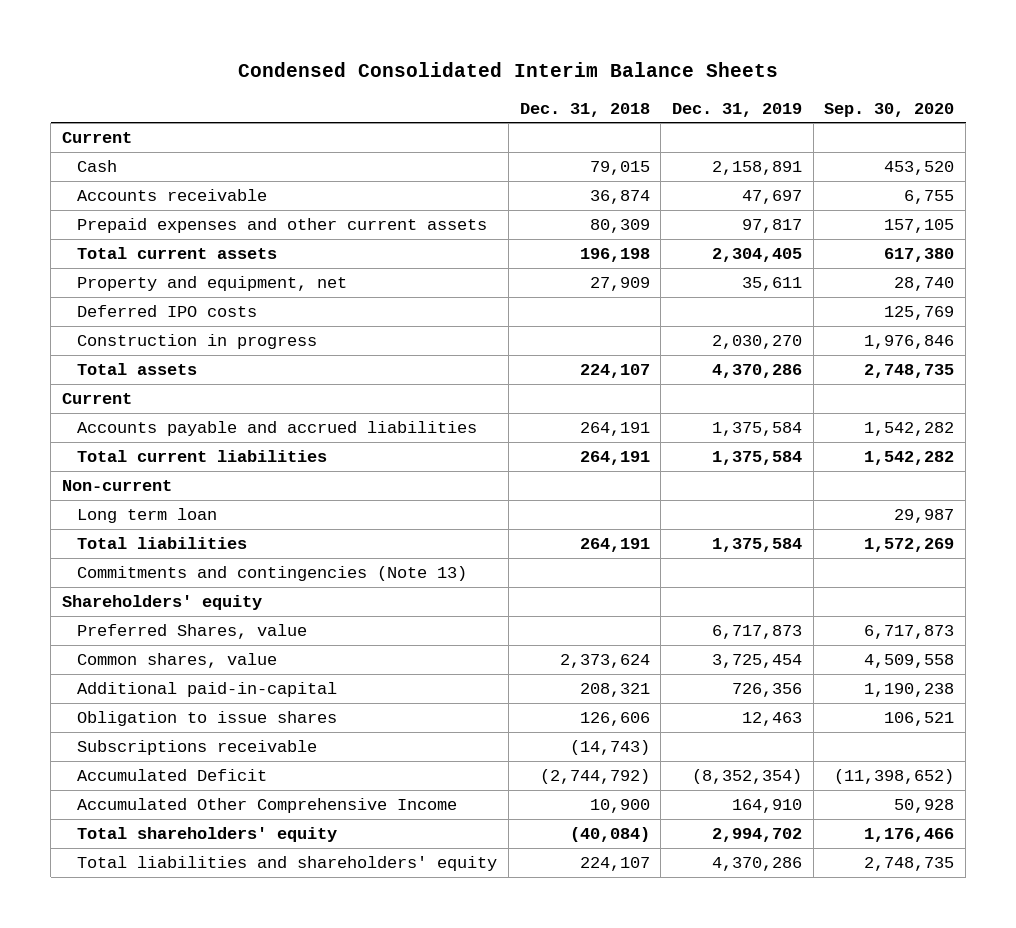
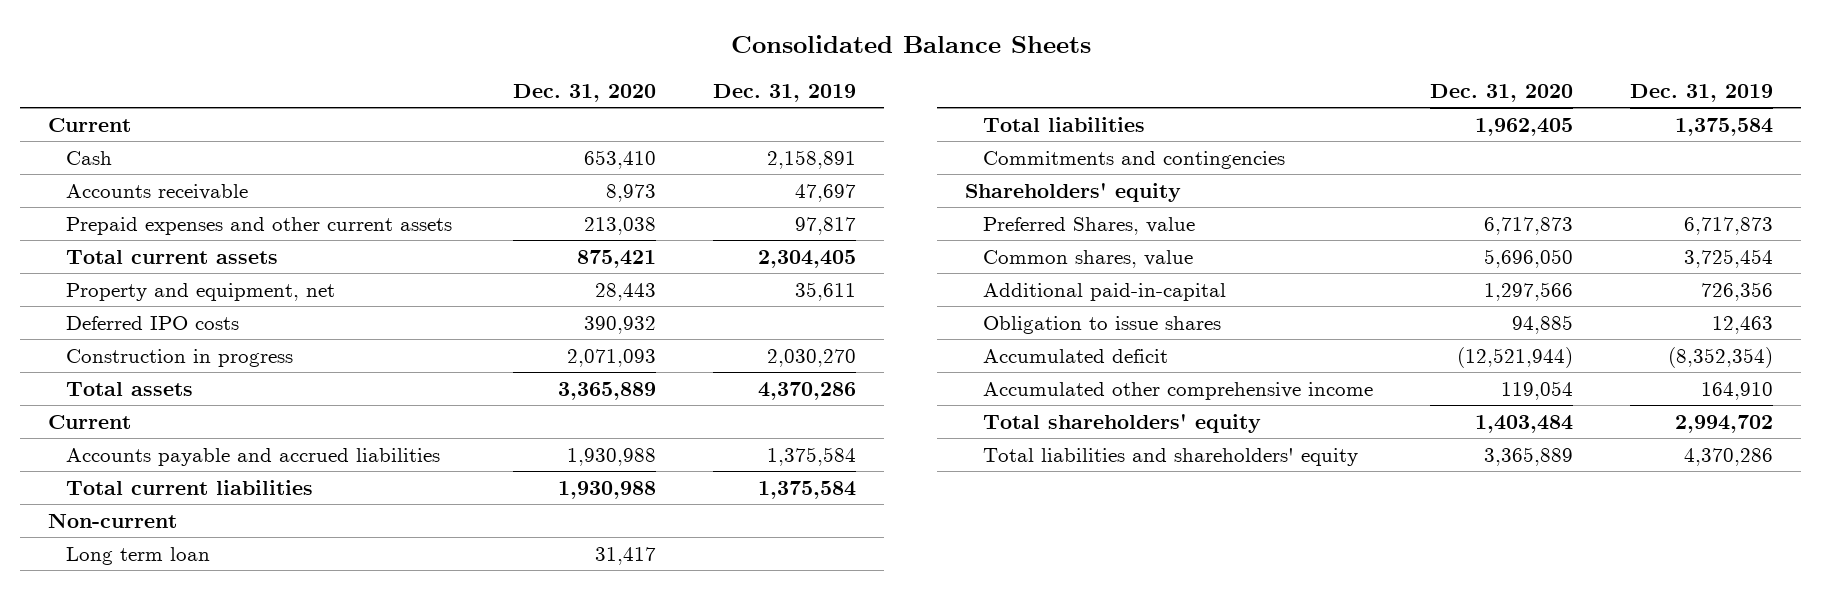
[238,62,779,78] Condensed Consolidated Interim Balance Sheets -> [730,34,1091,53] Consolidated Balance Sheets
[519,102,650,117] Dec. 31, 2018 -> none
[824,102,955,117] Sep. 30, 2020 -> none
none -> [513,83,657,102] Dec. 31, 2020
[77,565,468,581] Commitments and contingencies (Note 13) -> [983,150,1286,169] Commitments and contingencies
[77,739,318,755] Subscriptions receivable -> none
[77,768,268,781] Accumulated Deficit -> [983,348,1169,363] Accumulated deficit
[77,797,458,813] Accumulated Other Comprehensive Income -> [983,381,1374,400] Accumulated other comprehensive income

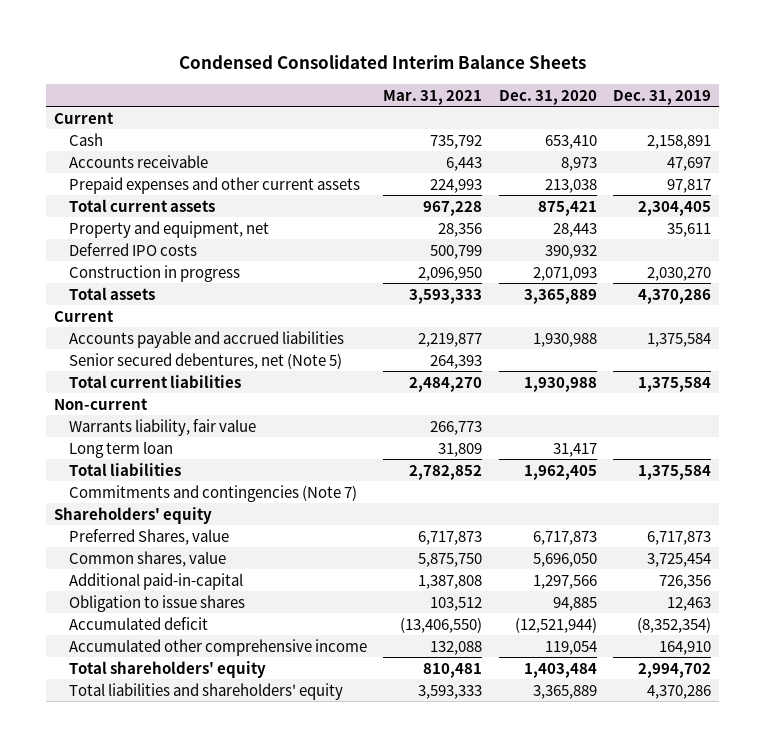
[730,34,1091,53] Consolidated Balance Sheets -> [178,54,586,69] Condensed Consolidated Interim Balance Sheets
none -> [383,89,483,105] Mar. 31, 2021
none -> [68,352,342,369] Senior secured debentures, net (Note 5)
none -> [68,418,256,436] Warrants liability, fair value
[983,150,1286,169] Commitments and contingencies -> [68,484,357,502] Commitments and contingencies (Note 7)

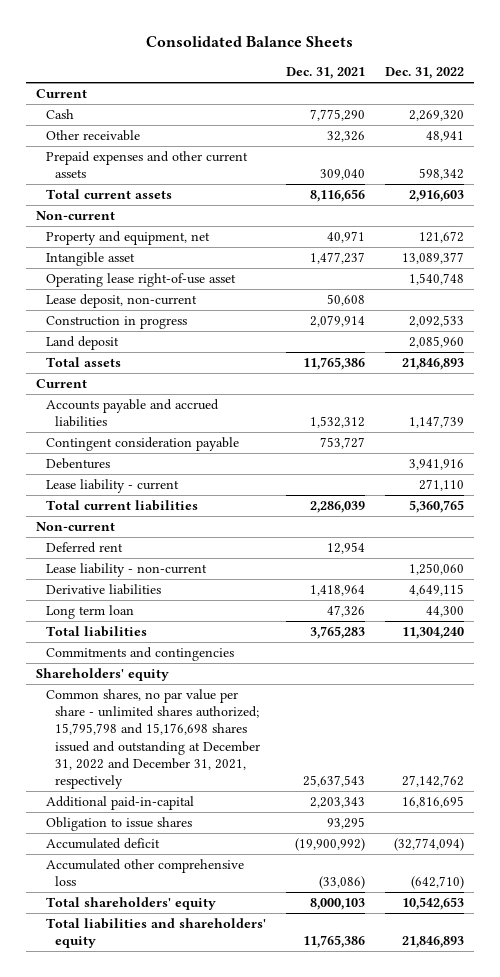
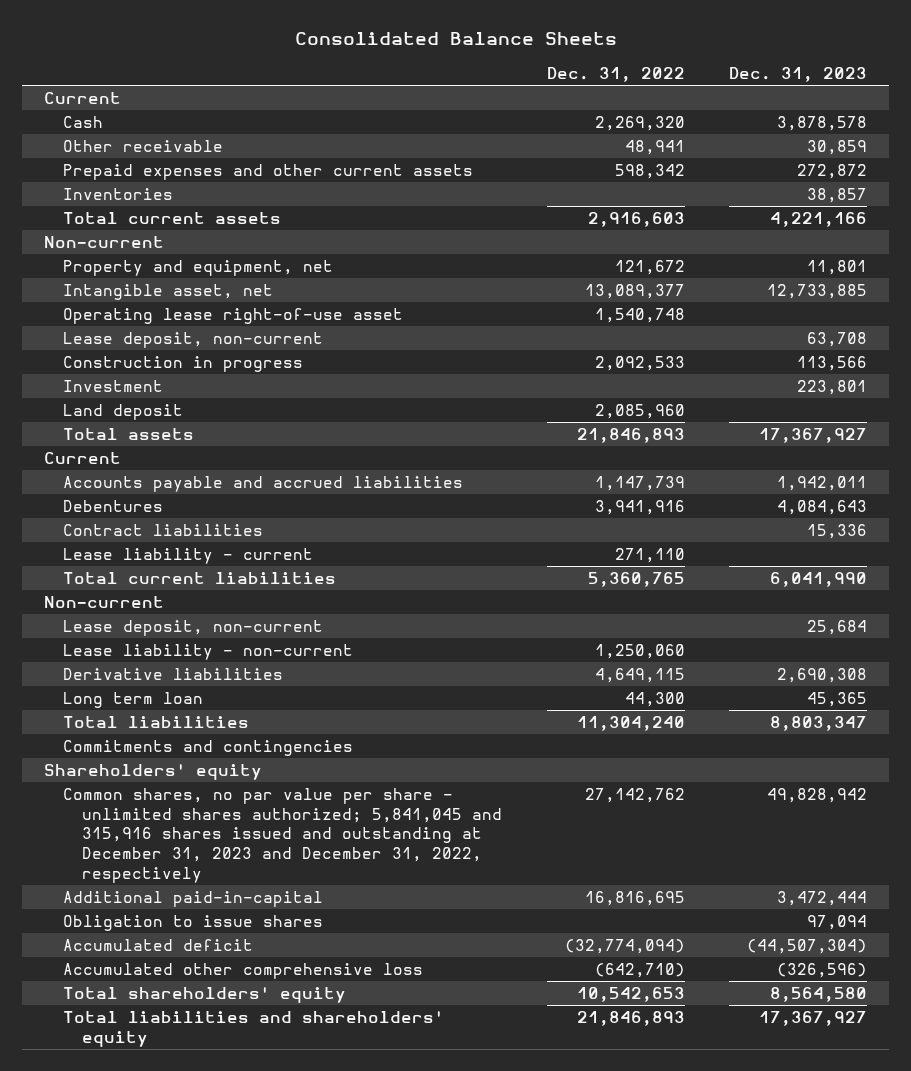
[285,67,365,80] Dec. 31, 2021 -> none
none -> [729,66,868,82] Dec. 31, 2023
none -> [63,187,174,200] Inventories
[45,252,135,267] Intangible asset -> [63,283,274,300] Intangible asset, net
none -> [63,379,164,392] Investment
[45,437,239,452] Contingent consideration payable -> none
none -> [63,523,264,536] Contract liabilities
[45,542,123,554] Deferred rent -> none
none -> [63,619,324,636] Lease deposit, non-current
[45,689,261,790] Common shares, no par value per share - unlimited shares authorized; 15,795,798 and 15,176,698 shares issued and outstanding at December 31, 2022 and December 31, 2021, respectively -> [63,787,503,883] Common shares, no par value per share - unlimited shares authorized; 5,841,045 and 315,916 shares issued and outstanding at December 31, 2023 and December 31, 2022, respectively

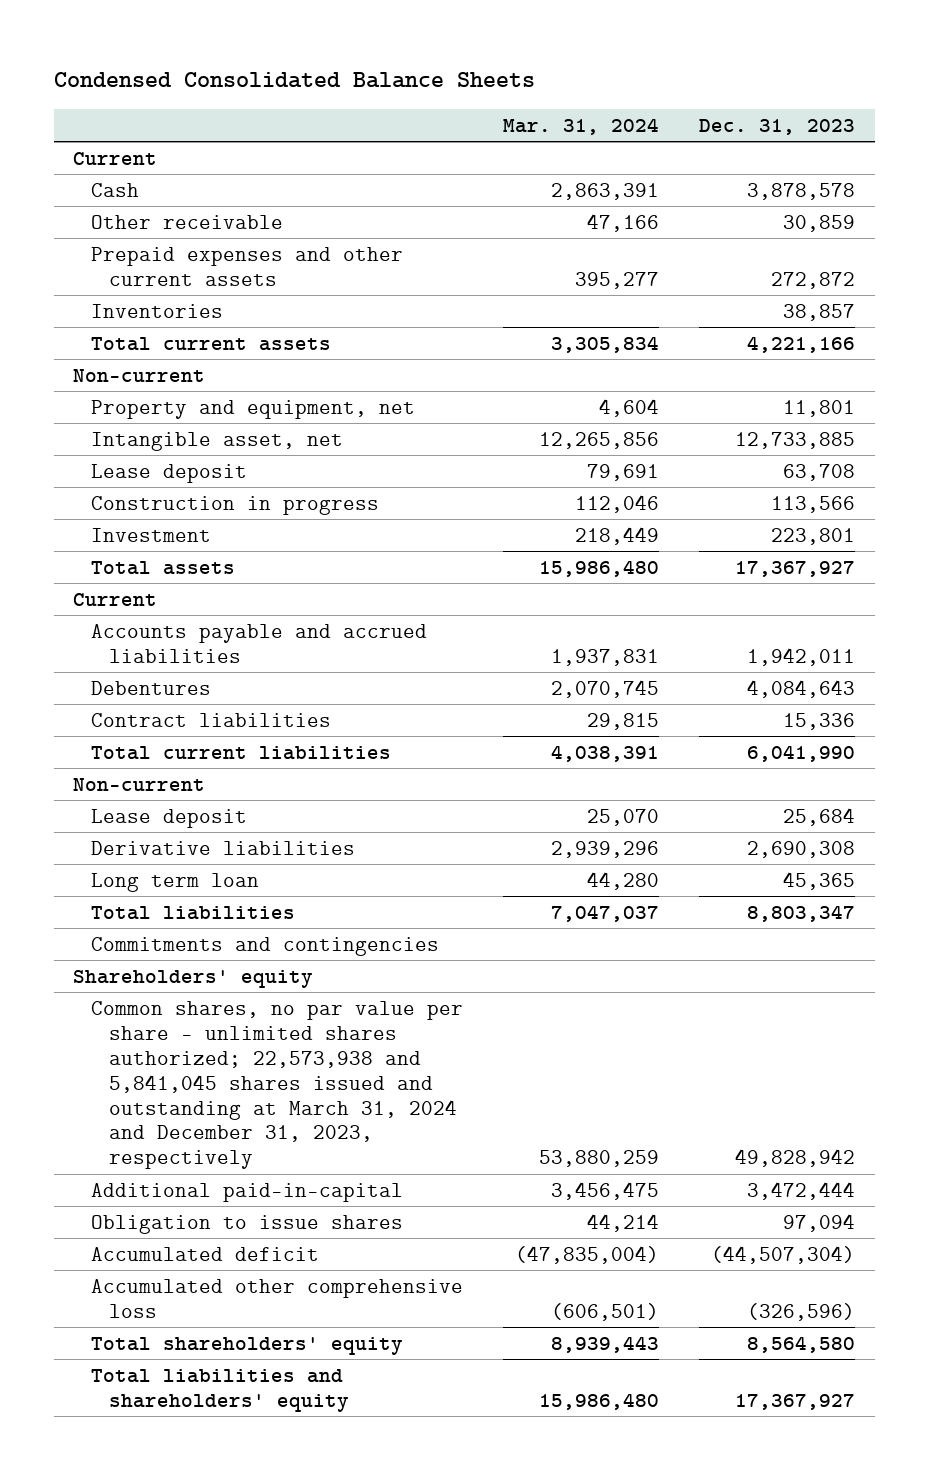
[294,32,617,46] Consolidated Balance Sheets -> [53,72,535,89] Condensed Consolidated Balance Sheets
[546,66,685,82] Dec. 31, 2022 -> none
none -> [502,117,659,135] Mar. 31, 2024
[63,307,404,324] Operating lease right-of-use asset -> none
[63,331,324,348] Lease deposit, non-current -> [91,463,248,483] Lease deposit
[63,403,184,420] Land deposit -> none
[63,547,314,564] Lease liability - current -> none
[63,643,354,660] Lease liability - non-current -> none
[63,619,324,636] Lease deposit, non-current -> [91,808,248,828] Lease deposit
[63,787,503,883] Common shares, no par value per share - unlimited shares authorized; 5,841,045 and 315,916 shares issued and outstanding at December 31, 2023 and December 31, 2022, respectively -> [91,1000,464,1170] Common shares, no par value per share - unlimited shares authorized; 22,573,938 and 5,841,045 shares issued and outstanding at March 31, 2024 and December 31, 2023, respectively

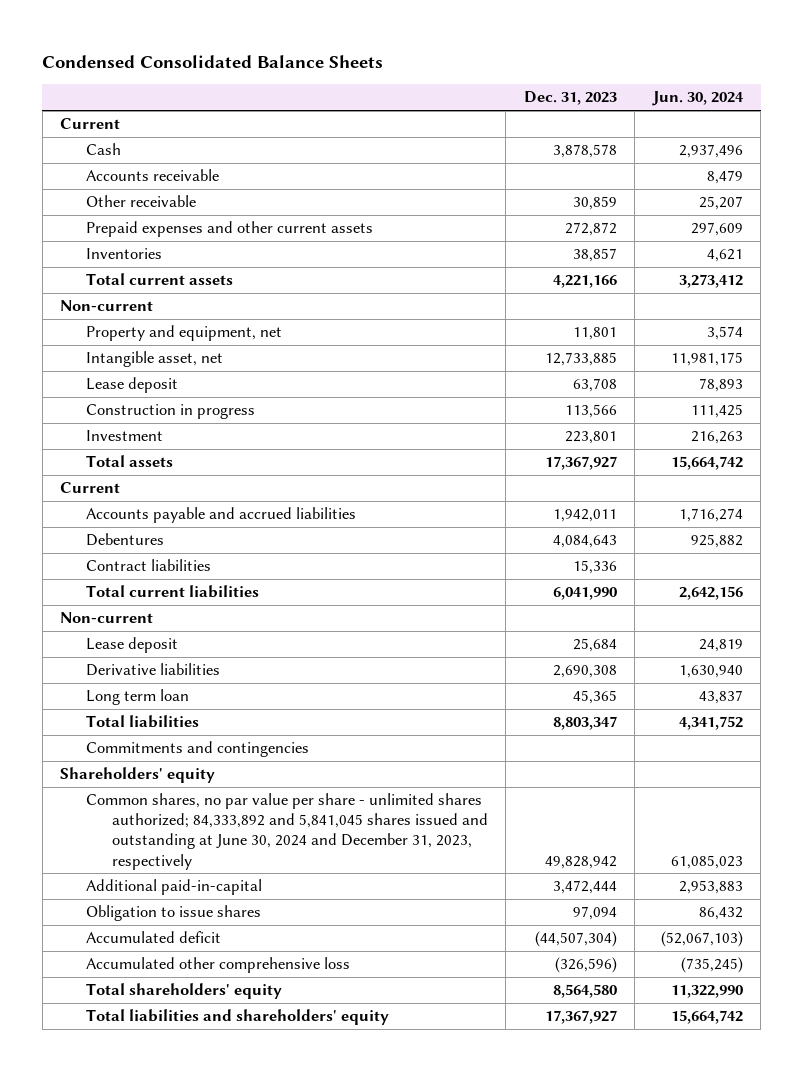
[502,117,659,135] Mar. 31, 2024 -> none
none -> [651,91,744,107] Jun. 30, 2024
none -> [85,169,219,182] Accounts receivable
[91,1000,464,1170] Common shares, no par value per share - unlimited shares authorized; 22,573,938 and 5,841,045 shares issued and outstanding at March 31, 2024 and December 31, 2023, respectively -> [85,793,488,870] Common shares, no par value per share - unlimited shares authorized; 84,333,892 and 5,841,045 shares issued and outstanding at June 30, 2024 and December 31, 2023, respectively

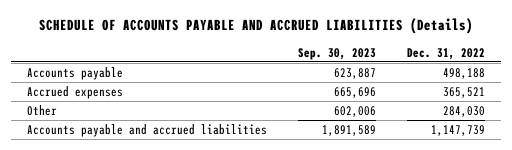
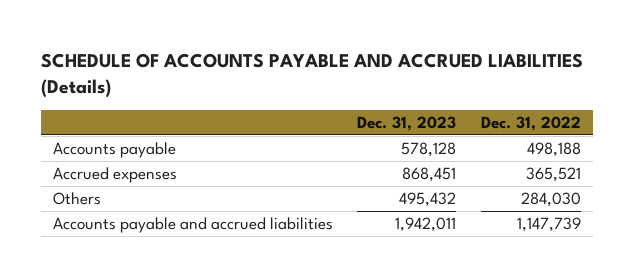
[297,47,376,60] Sep. 30, 2023 -> none
none -> [357,115,457,131] Dec. 31, 2023
[26,104,57,116] Other -> [52,191,101,205] Others

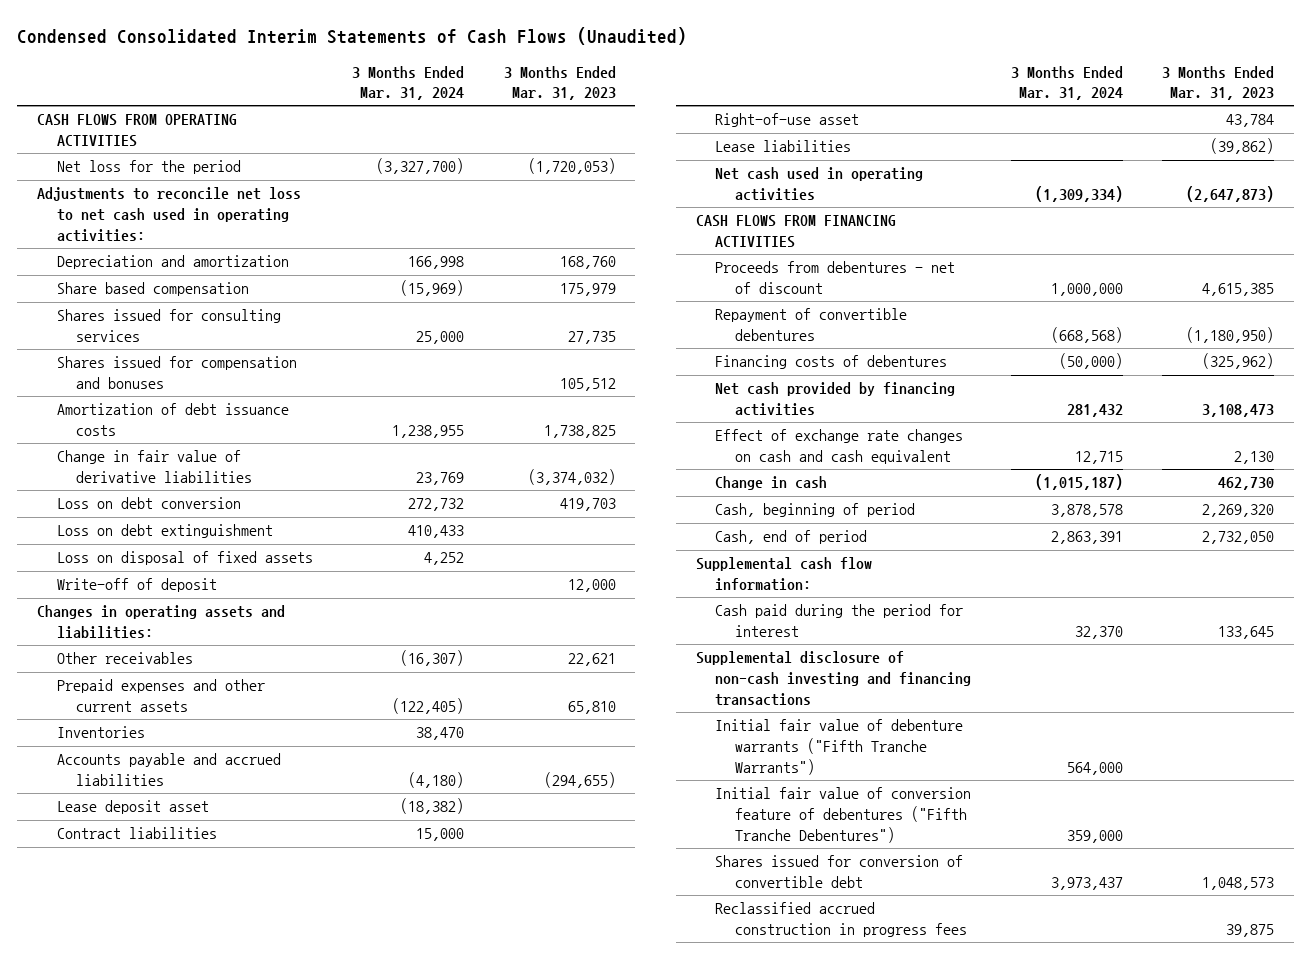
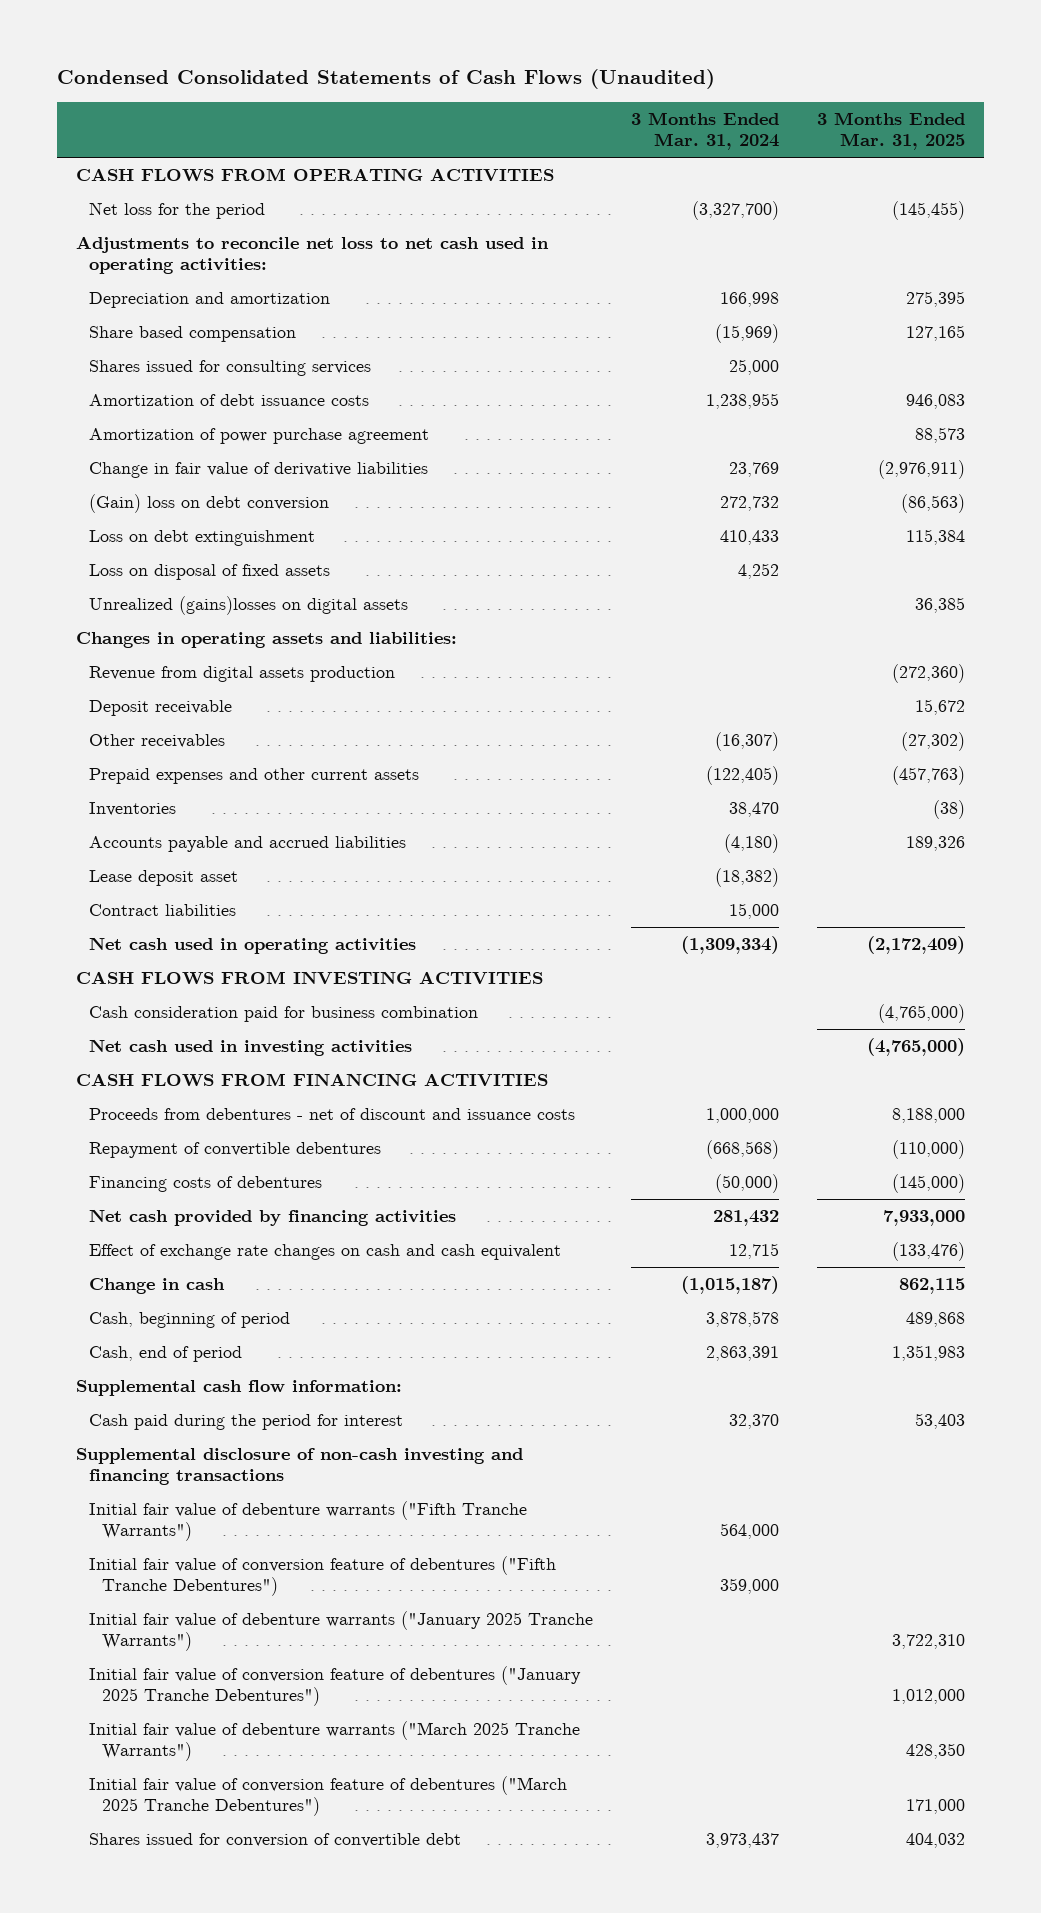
[17,27,688,46] Condensed Consolidated Interim Statements of Cash Flows (Unaudited) -> [57,69,716,90] Condensed Consolidated Statements of Cash Flows (Unaudited)
[503,65,616,101] 3 Months Ended Mar. 31, 2023 -> none
none -> [817,112,966,151] 3 Months Ended Mar. 31, 2025
[56,356,297,390] Shares issued for compensation and bonuses -> none
none -> [89,428,430,445] Amortization of power purchase agreement
[56,497,241,510] Loss on debt conversion -> [89,494,330,514] (Gain) loss on debt conversion
[56,578,217,593] Write-off of deposit -> none
none -> [89,596,409,616] Unrealized (gains)losses on digital assets
none -> [89,666,396,683] Revenue from digital assets production
none -> [89,700,233,717] Deposit receivable
[715,113,860,128] Right-of-use asset -> none
[715,140,852,153] Lease liabilities -> none
none -> [76,971,544,986] CASH FLOWS FROM INVESTING ACTIVITIES
none -> [89,1006,479,1023] Cash consideration paid for business combination
none -> [89,1039,413,1057] Net cash used in investing activities
[715,261,956,295] Proceeds from debentures - net of discount -> [89,1108,576,1121] Proceeds from debentures - net of discount and issuance costs
none -> [89,1611,594,1652] Initial fair value of debenture warrants ("January 2025 Tranche Warrants")
none -> [89,1666,582,1707] Initial fair value of conversion feature of debentures ("January 2025 Tranche Debentures")
none -> [89,1721,581,1762] Initial fair value of debenture warrants ("March 2025 Tranche Warrants")
none -> [89,1776,568,1817] Initial fair value of conversion feature of debentures ("March 2025 Tranche Debentures")
[715,902,968,938] Reclassified accrued construction in progress fees -> none

